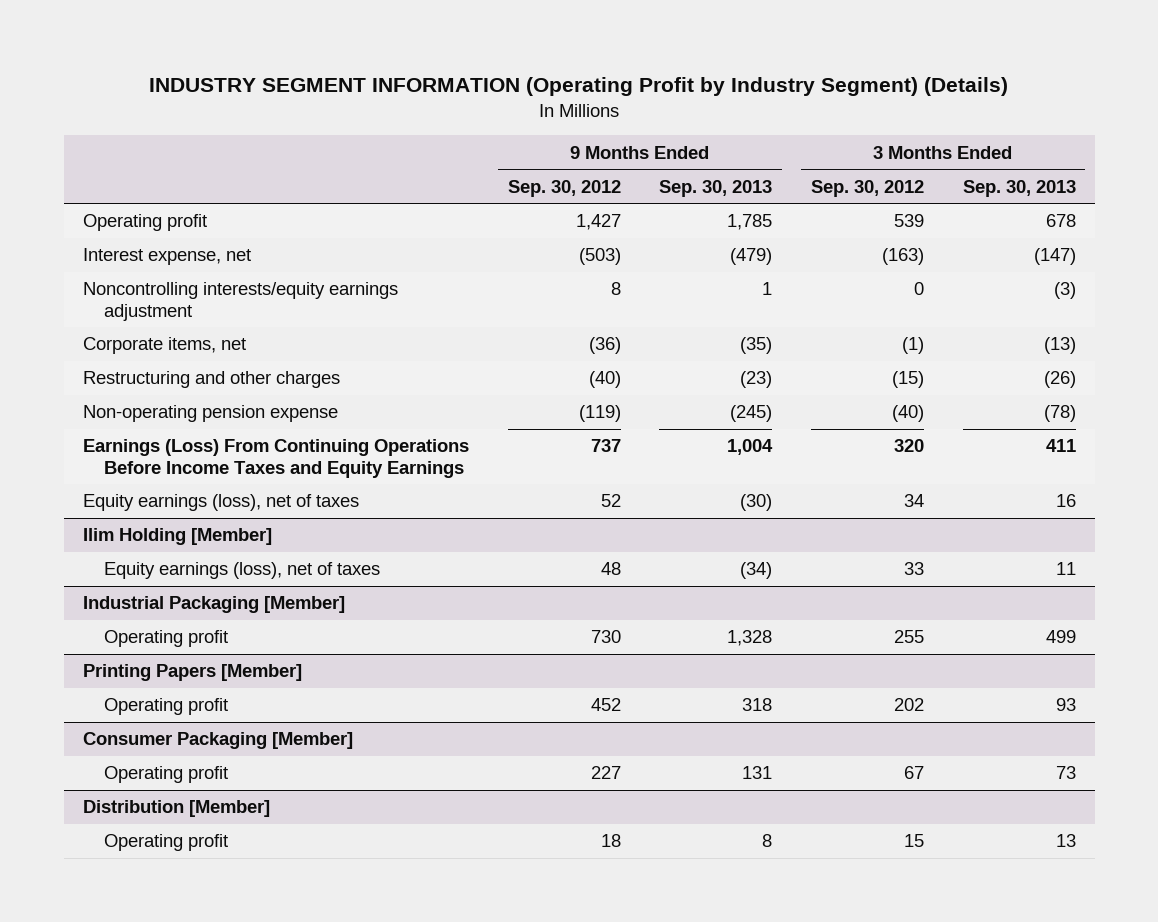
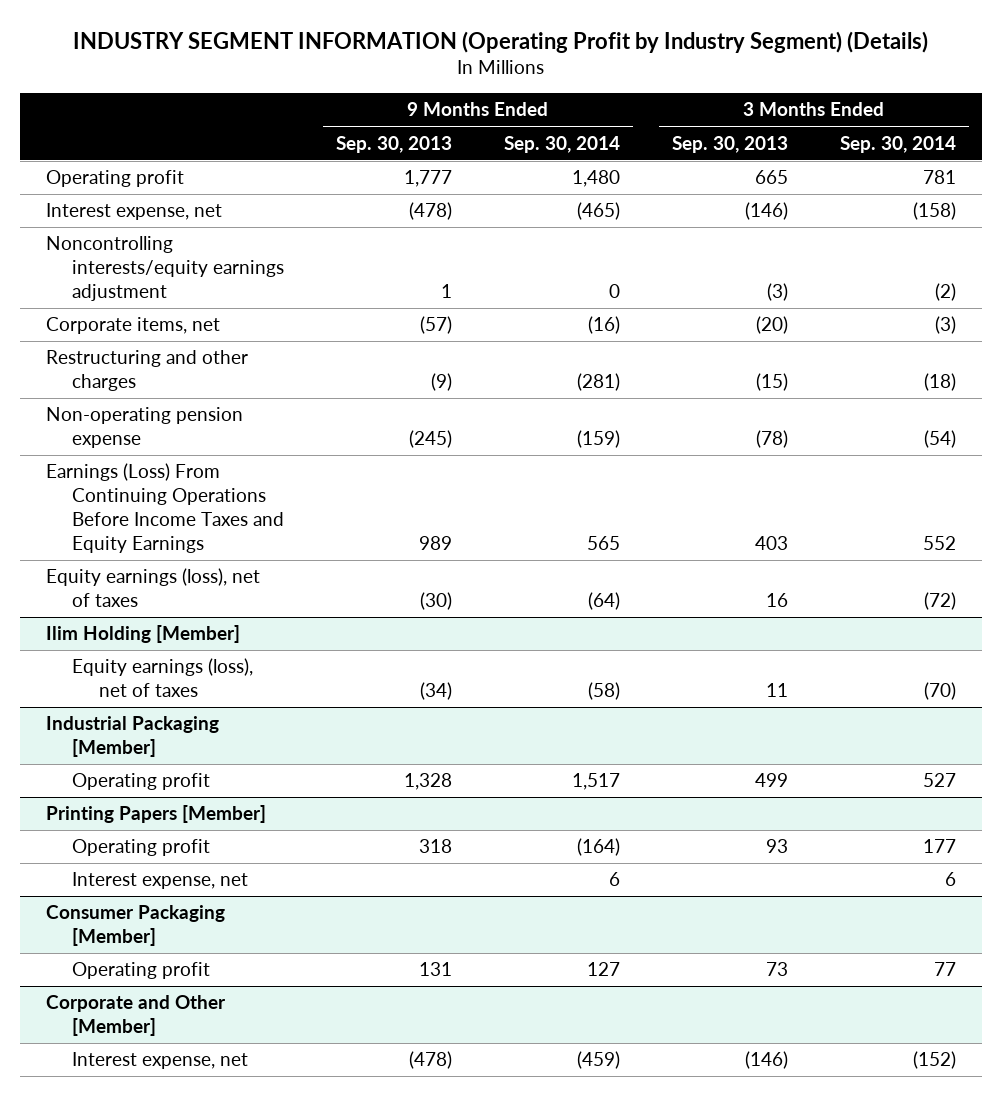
[507,179,621,197] Sep. 30, 2012 -> none
[810,179,924,197] Sep. 30, 2012 -> none
none -> [504,135,621,153] Sep. 30, 2014
none -> [840,135,957,153] Sep. 30, 2014
[727,214,773,231] 1,785 -> [404,170,453,188] 1,777
[1045,214,1076,228] 678 -> [755,170,789,185] 665
[730,248,773,266] (479) -> [409,202,453,221] (478)
[1033,248,1076,266] (147) -> [745,202,789,221] (146)
[740,337,773,355] (35) -> [420,316,453,335] (57)
[1043,337,1076,355] (13) -> [756,316,789,335] (20)
[740,371,773,389] (23) -> [431,373,453,392] (9)
[1043,371,1076,389] (26) -> [756,373,789,392] (15)
[727,439,774,456] 1,004 -> [419,535,453,550] 989
[1045,439,1076,453] 411 -> [755,535,789,550] 403
none -> [72,872,249,890] Interest expense, net
[82,800,270,818] Distribution [Member] -> none
[104,834,229,852] Operating profit -> none
none -> [45,995,226,1037] Corporate and Other [Member]
none -> [72,1052,249,1070] Interest expense, net

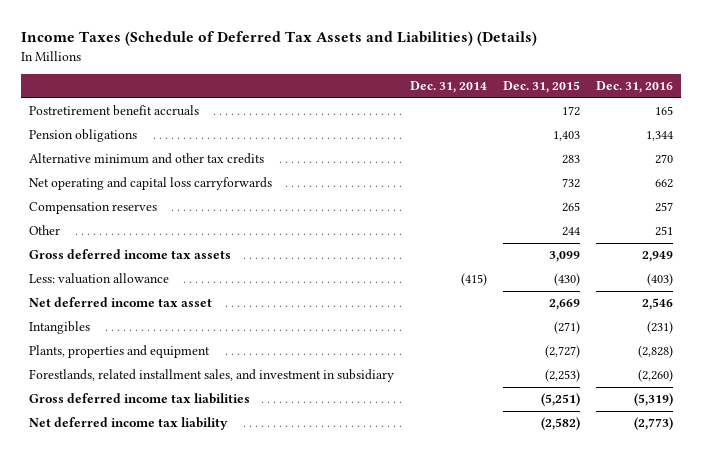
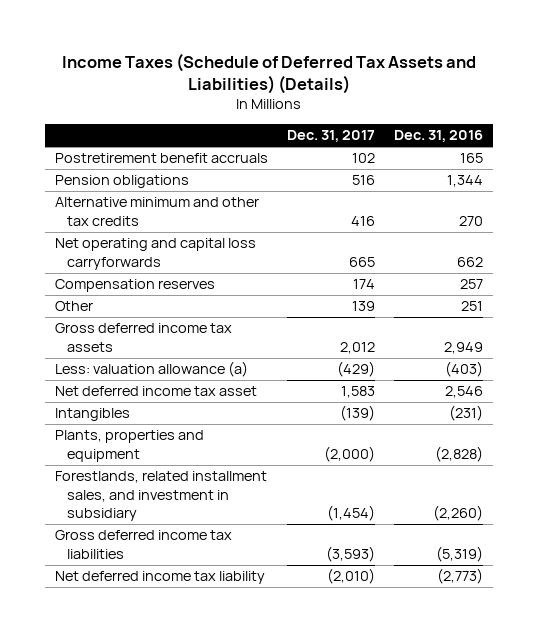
[410,81,488,94] Dec. 31, 2014 -> none
[503,81,581,94] Dec. 31, 2015 -> none
none -> [287,130,376,143] Dec. 31, 2017
[29,273,170,285] Less: valuation allowance -> [54,361,248,378] Less: valuation allowance (a)

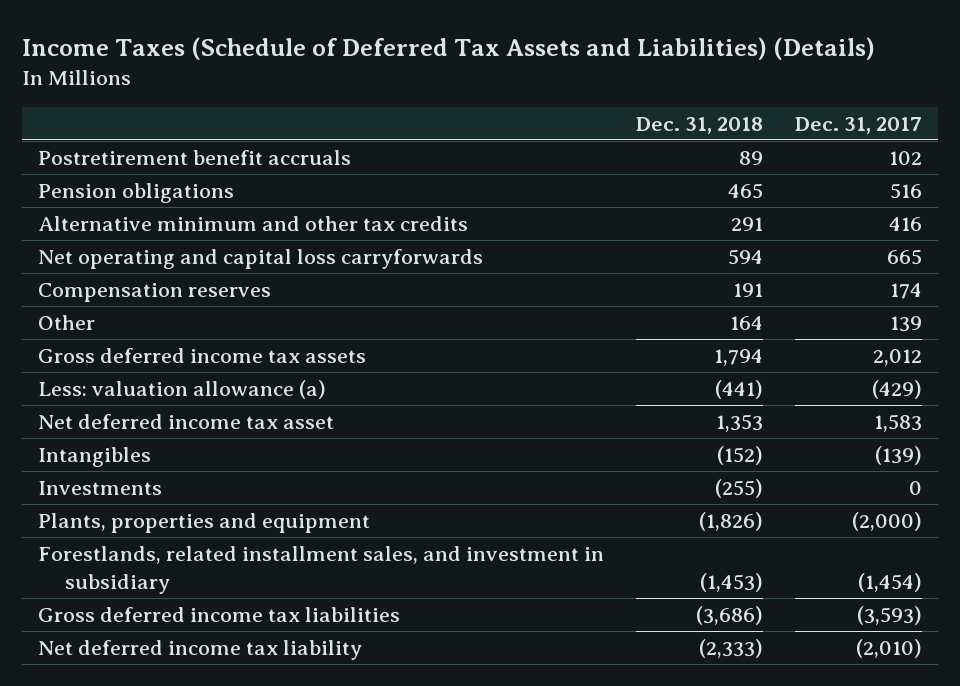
[394,130,484,143] Dec. 31, 2016 -> none
none -> [636,116,764,134] Dec. 31, 2018
none -> [38,480,163,495] Investments

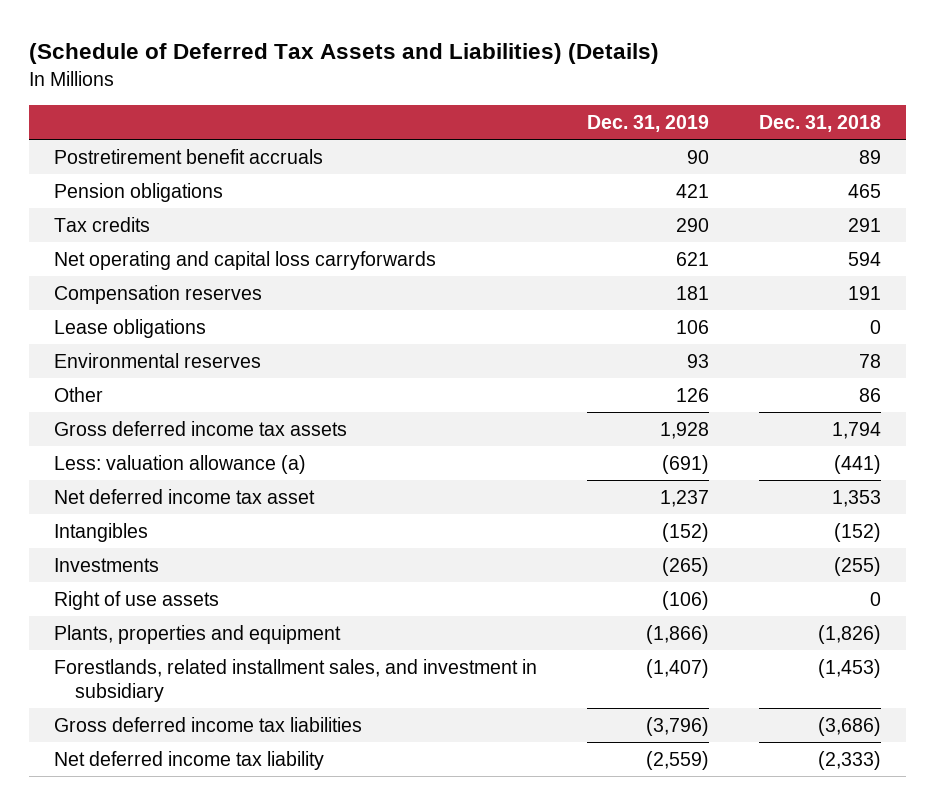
[22,36,876,60] Income Taxes (Schedule of Deferred Tax Assets and Liabilities) (Details) -> [28,43,659,65] (Schedule of Deferred Tax Assets and Liabilities) (Details)
[794,116,922,134] Dec. 31, 2017 -> none
none -> [586,114,709,132] Dec. 31, 2019
[38,215,469,231] Alternative minimum and other tax credits -> [53,216,150,232] Tax credits
none -> [53,318,206,338] Lease obligations
none -> [53,352,261,368] Environmental reserves
[730,315,764,330] 164 -> [859,387,882,402] 86
none -> [53,590,219,610] Right of use assets

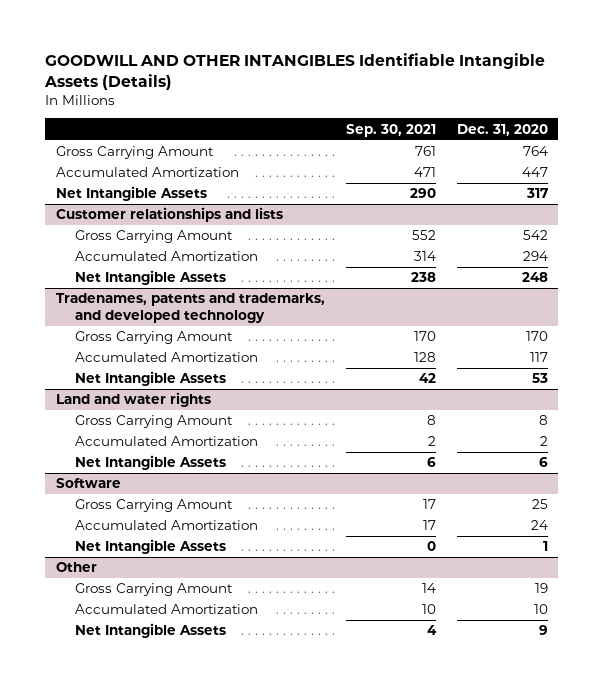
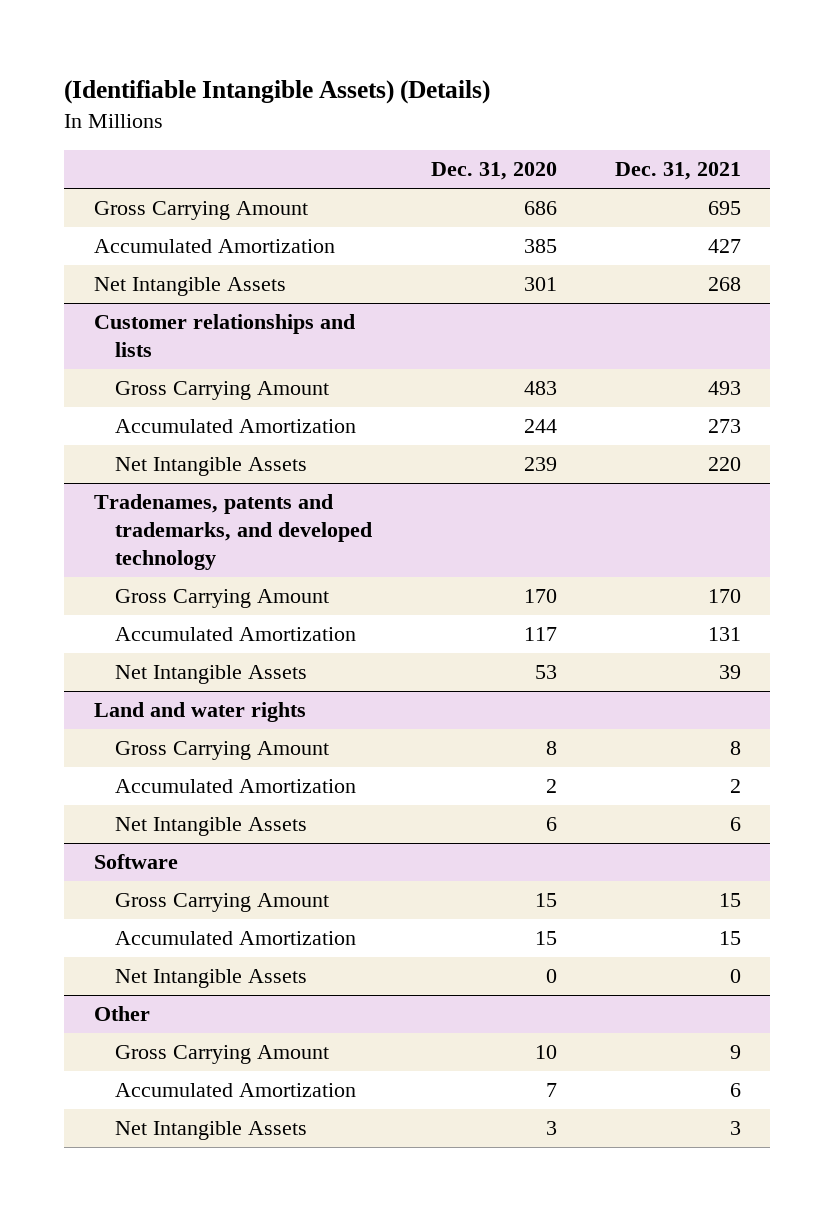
[44,52,546,90] GOODWILL AND OTHER INTANGIBLES Identifiable Intangible Assets (Details) -> [64,80,491,105] (Identifiable Intangible Assets) (Details)
[345,123,436,137] Sep. 30, 2021 -> none
none -> [615,162,742,181] Dec. 31, 2021
[522,146,548,157] 764 -> [523,201,557,216] 686
[521,167,548,178] 447 -> [523,239,557,254] 385
[525,188,548,199] 317 -> [523,277,557,292] 301
[522,230,548,241] 542 -> [523,381,557,396] 483
[522,251,548,262] 294 -> [523,419,557,434] 244
[521,272,548,283] 248 -> [523,457,557,472] 239
[531,499,548,510] 25 -> [534,893,557,908] 15
[530,520,548,531] 24 -> [534,931,557,946] 15
[542,541,548,552] 1 -> [545,969,557,984] 0
[534,583,548,594] 19 -> [534,1045,557,1060] 10
[533,604,548,615] 10 -> [545,1083,557,1098] 7
[538,625,548,636] 9 -> [545,1121,557,1136] 3

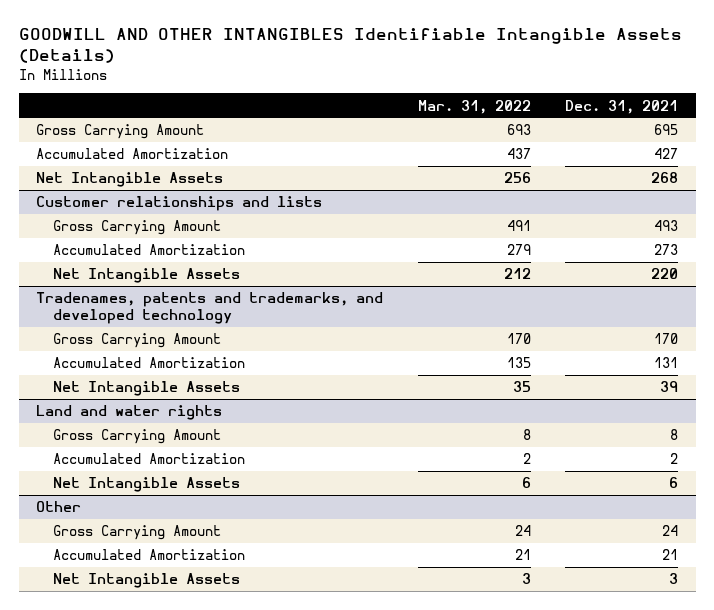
[64,80,491,105] (Identifiable Intangible Assets) (Details) -> [18,27,682,64] GOODWILL AND OTHER INTANGIBLES Identifiable Intangible Assets (Details)
[430,162,557,181] Dec. 31, 2020 -> none
none -> [417,99,531,114] Mar. 31, 2022
[93,854,178,870] Software -> none
[115,893,330,913] Gross Carrying Amount -> none
[115,931,357,946] Accumulated Amortization -> none
[115,969,308,989] Net Intangible Assets -> none
[730,1045,742,1060] 9 -> [662,525,679,537] 24
[730,1083,742,1098] 6 -> [662,549,679,561] 21

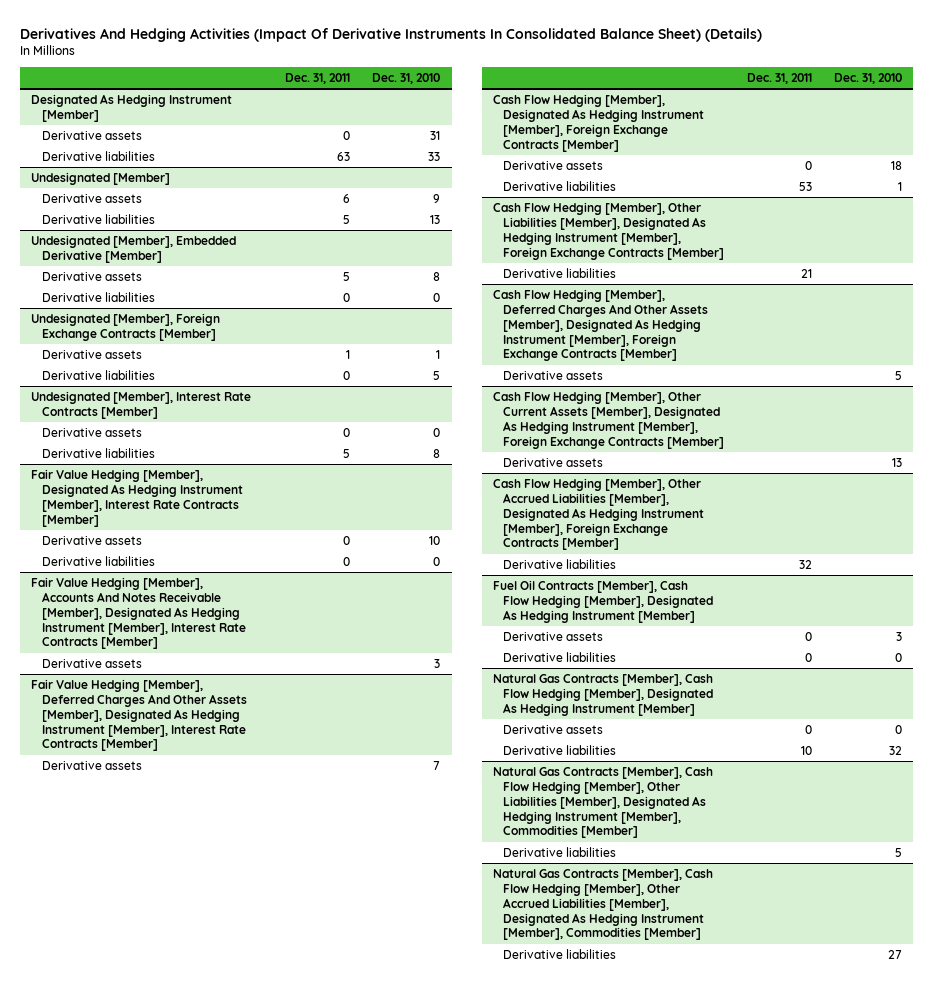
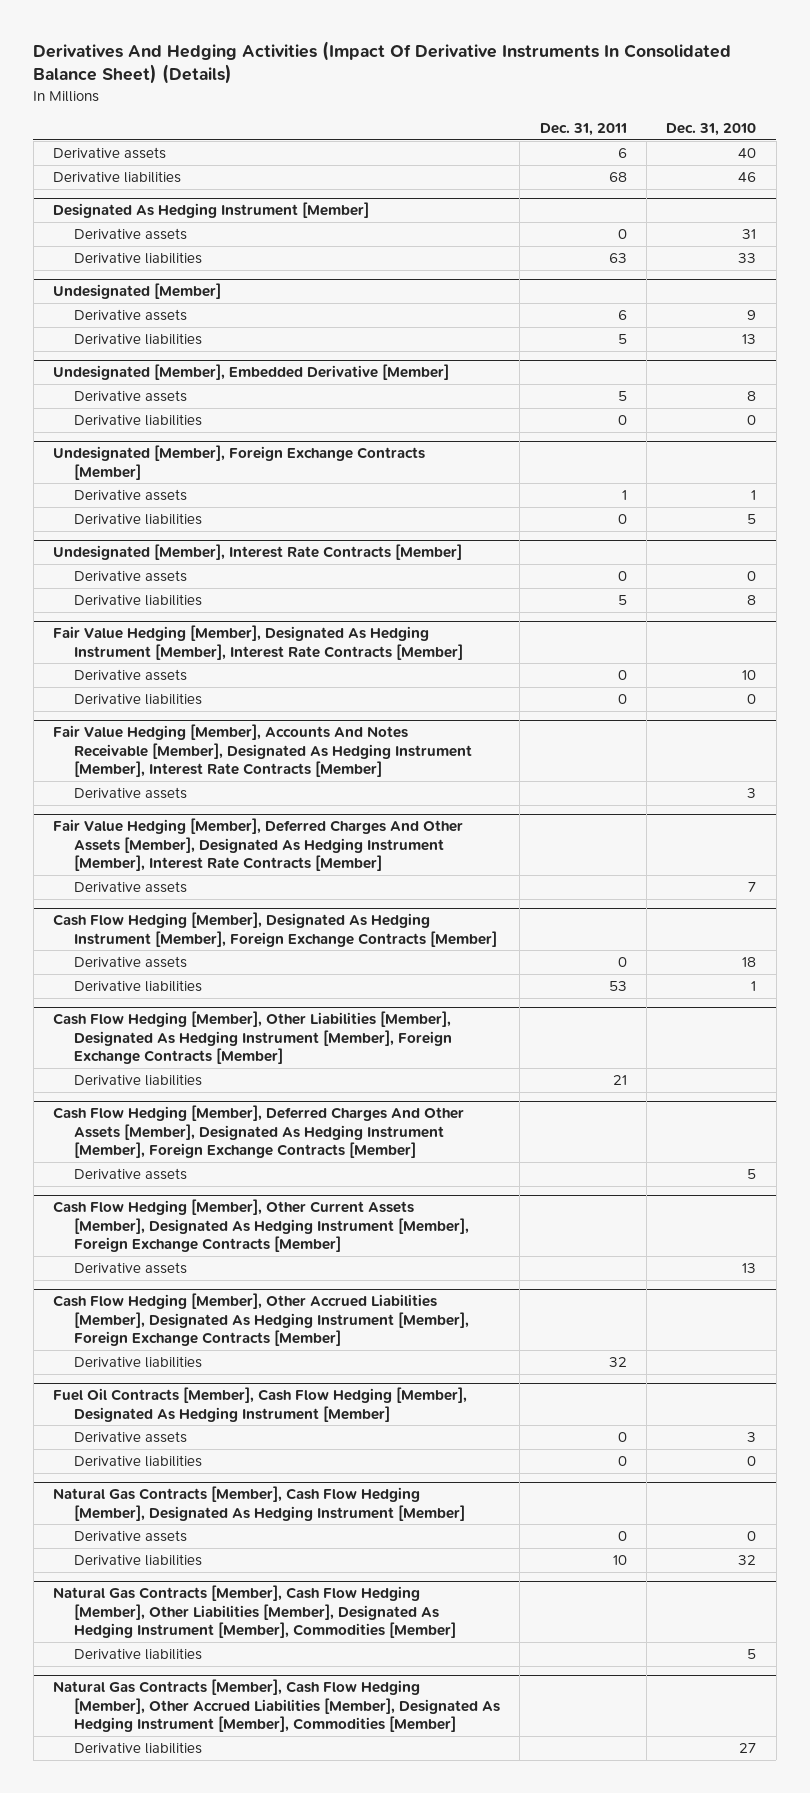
none -> [53,146,167,159] Derivative assets
none -> [53,170,182,183] Derivative liabilities

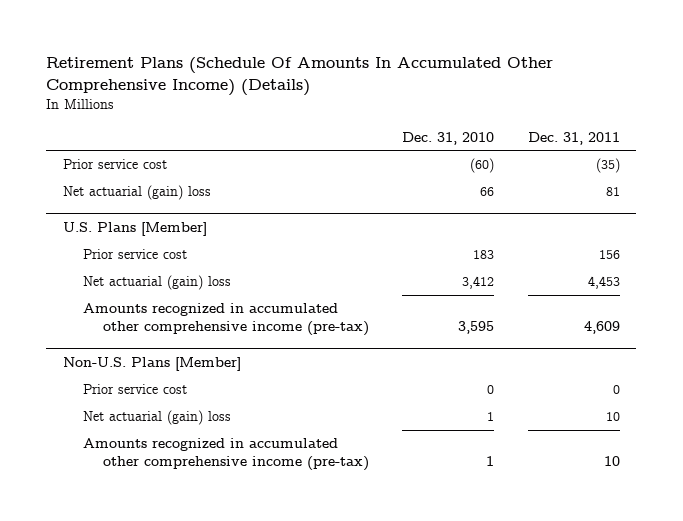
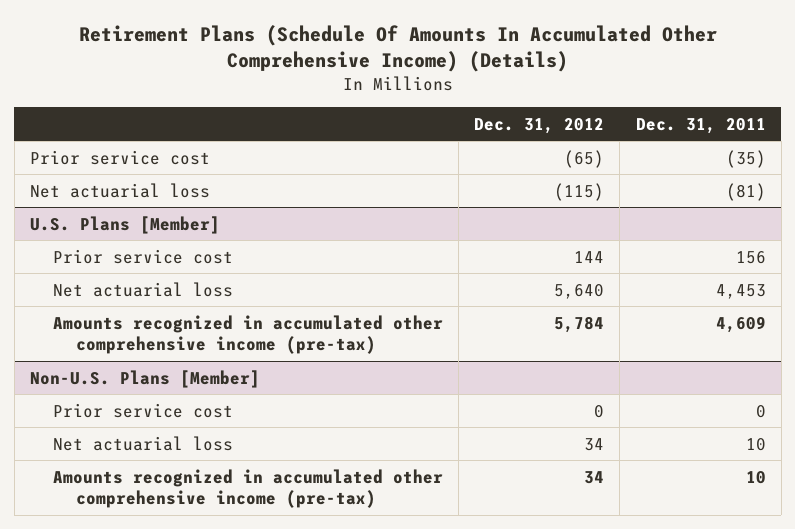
[402,131,495,145] Dec. 31, 2010 -> none
none -> [474,117,605,134] Dec. 31, 2012
[63,185,212,201] Net actuarial (gain) loss -> [29,182,210,198] Net actuarial loss
[605,187,620,197] 81 -> [725,182,766,201] (81)
[83,275,232,291] Net actuarial (gain) loss -> [52,281,233,297] Net actuarial loss
[83,410,232,426] Net actuarial (gain) loss -> [52,435,233,451] Net actuarial loss

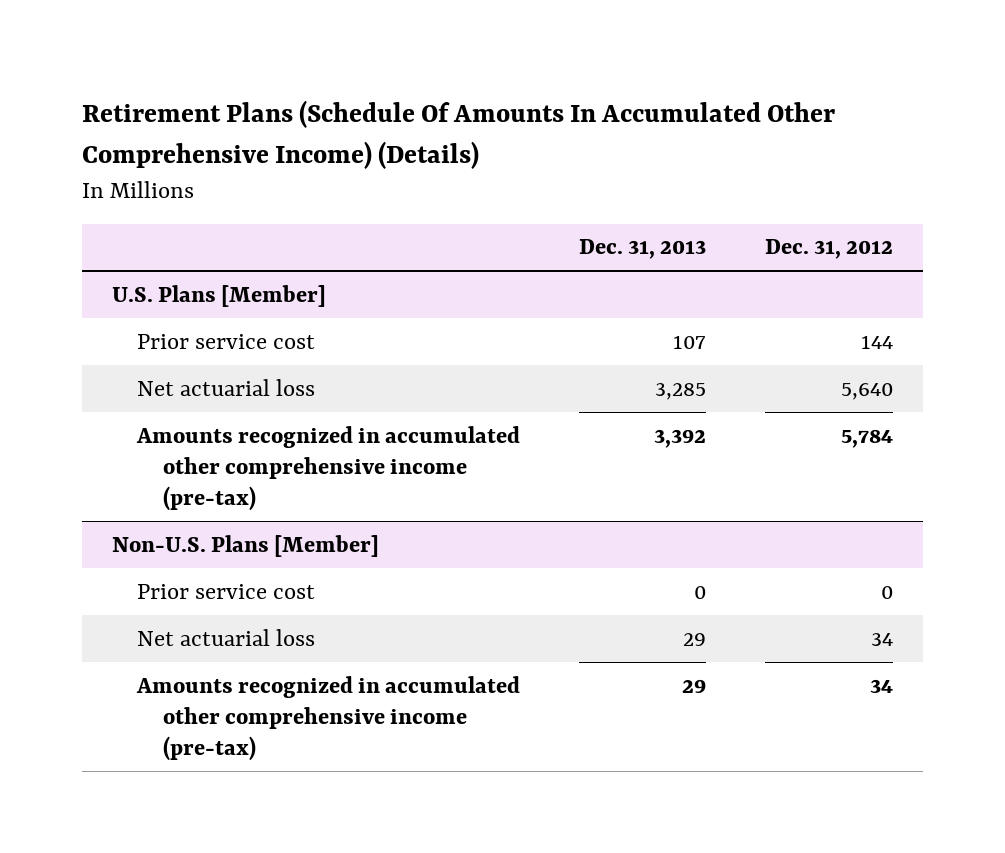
[635,117,766,134] Dec. 31, 2011 -> none
none -> [579,239,707,260] Dec. 31, 2013
[29,149,210,165] Prior service cost -> none
[29,182,210,198] Net actuarial loss -> none

